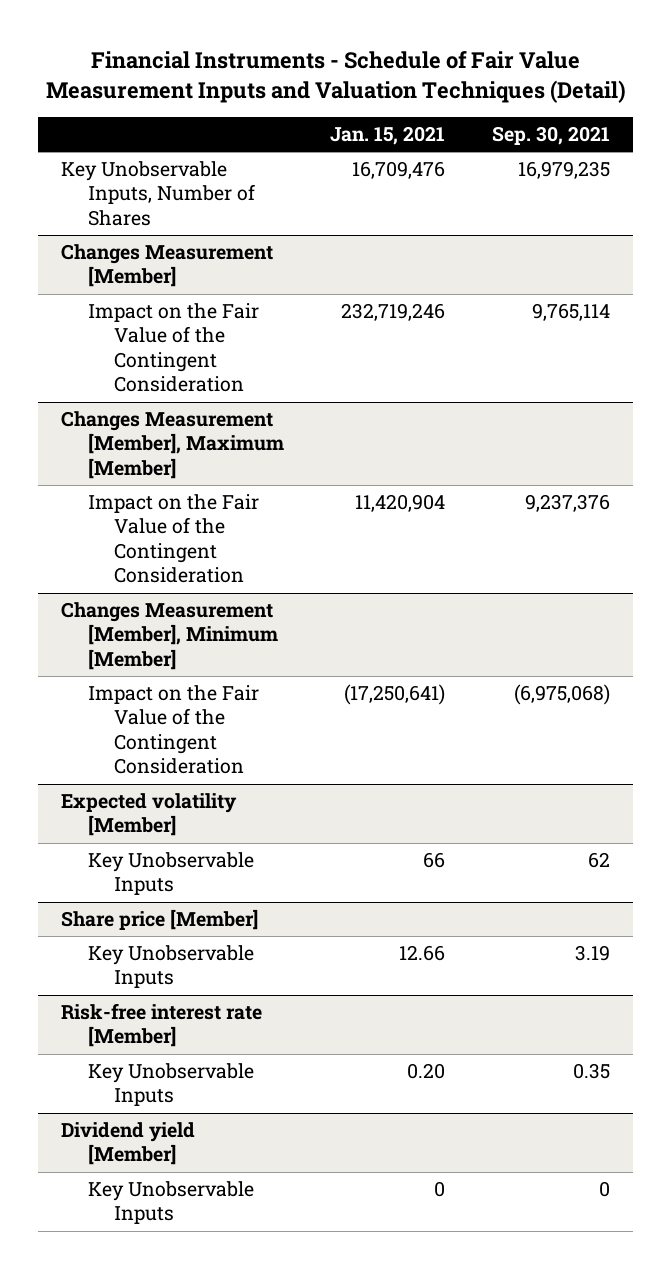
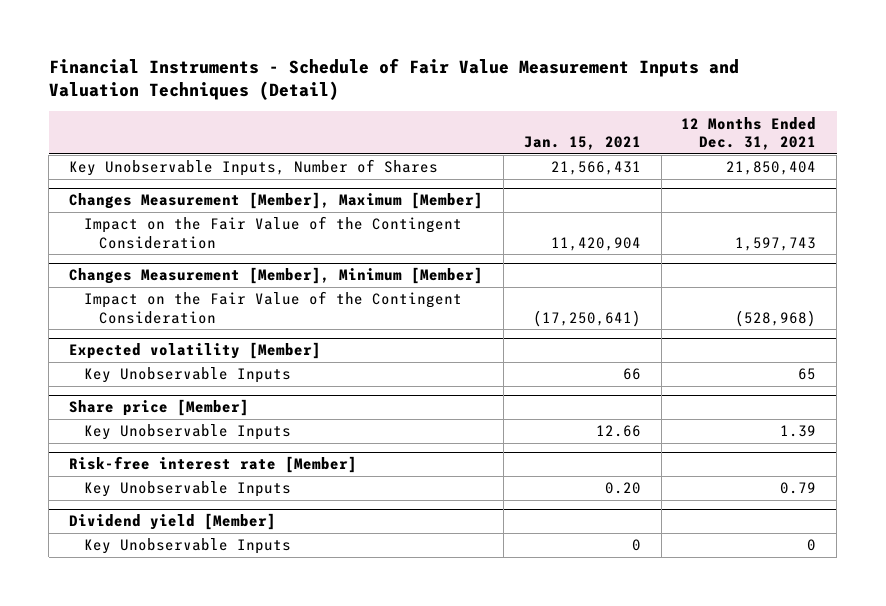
[492,125,611,145] Sep. 30, 2021 -> none
none -> [681,116,817,150] 12 Months Ended Dec. 31, 2021
[61,244,274,288] Changes Measurement [Member] -> none
[87,303,259,393] Impact on the Fair Value of the Contingent Consideration -> none
[352,161,446,180] 16,709,476 -> [550,161,641,176] 21,566,431

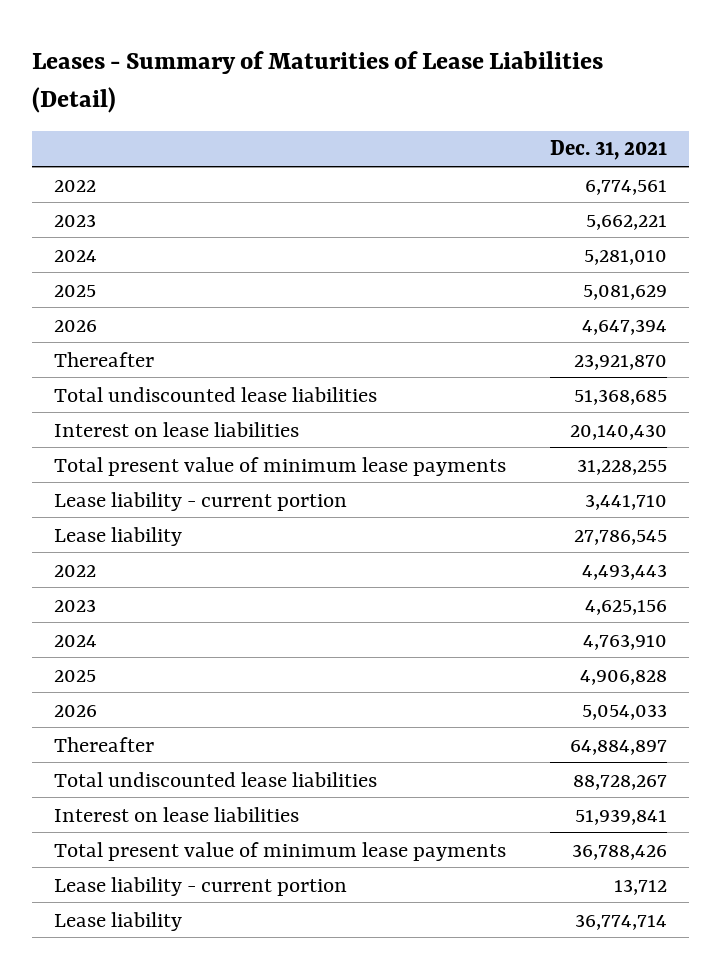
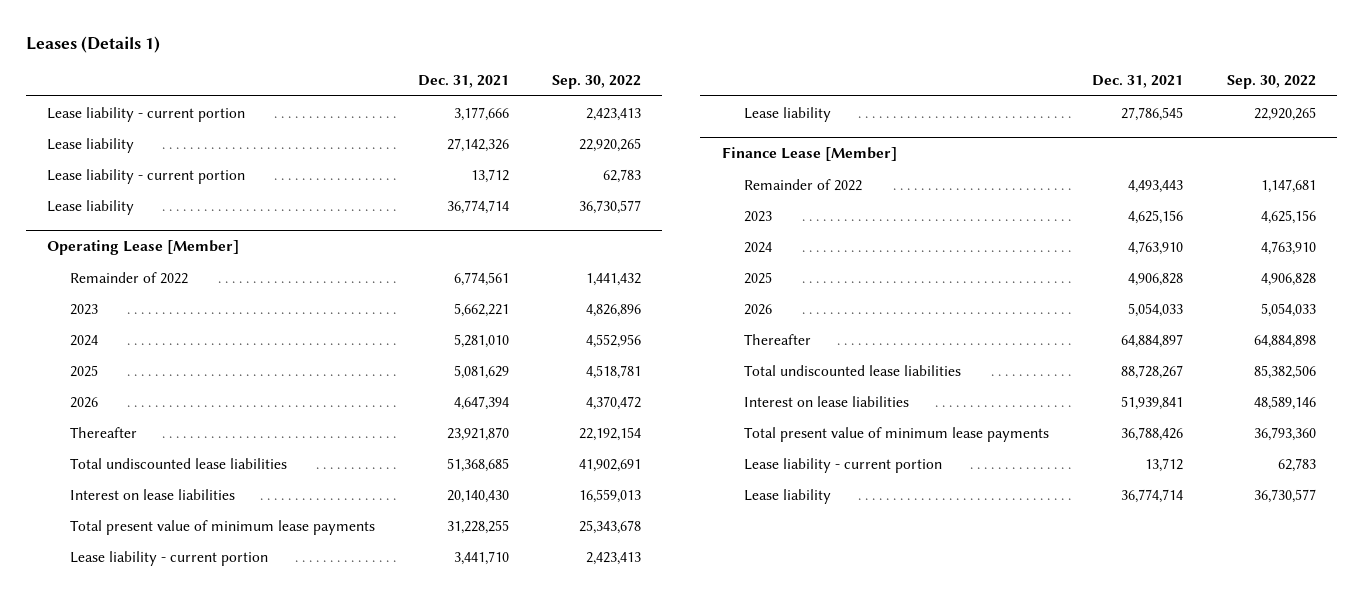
[31,51,603,113] Leases - Summary of Maturities of Lease Liabilities (Detail) -> [25,36,160,54] Leases (Details 1)
none -> [551,75,641,90] Sep. 30, 2022
none -> [47,106,246,122] Lease liability - current portion
none -> [47,137,135,153] Lease liability
none -> [47,168,246,184] Lease liability - current portion
none -> [47,199,135,215] Lease liability
none -> [47,240,240,256] Operating Lease [Member]
[53,179,96,192] 2022 -> [69,271,188,284] Remainder of 2022
none -> [721,147,897,162] Finance Lease [Member]
[53,564,96,577] 2022 -> [744,178,863,191] Remainder of 2022

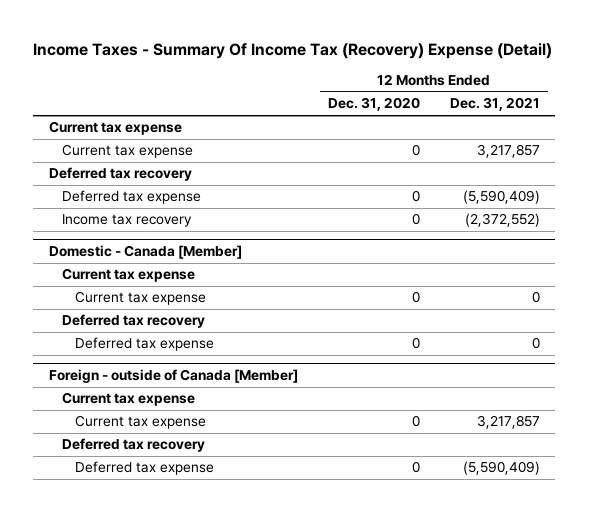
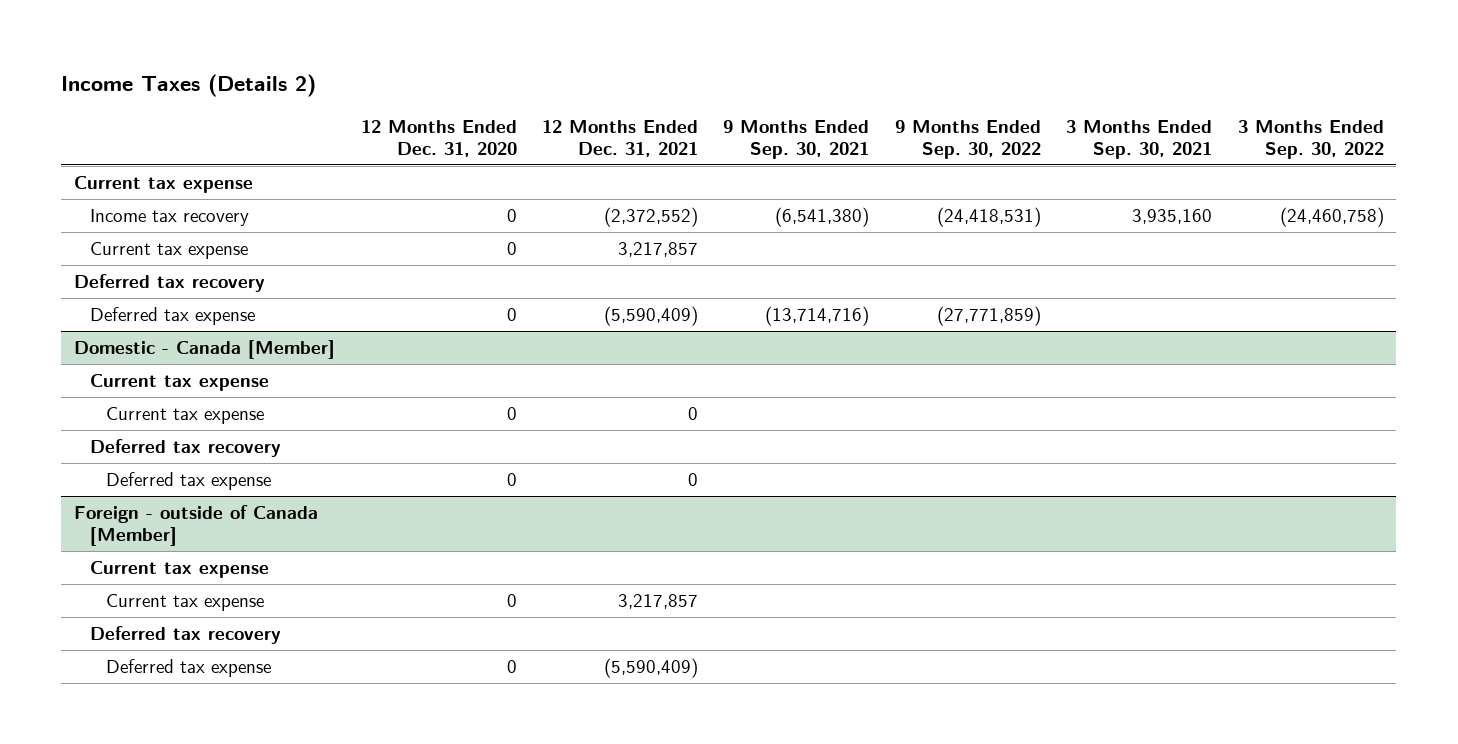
[33,42,553,59] Income Taxes - Summary Of Income Tax (Recovery) Expense (Detail) -> [61,73,317,97] Income Taxes (Details 2)
none -> [723,119,870,159] 9 Months Ended Sep. 30, 2021
none -> [894,119,1041,159] 9 Months Ended Sep. 30, 2022
none -> [1066,119,1213,159] 3 Months Ended Sep. 30, 2021
none -> [1237,119,1384,159] 3 Months Ended Sep. 30, 2022
[61,214,192,228] Income tax recovery -> [89,209,249,227] Income tax recovery

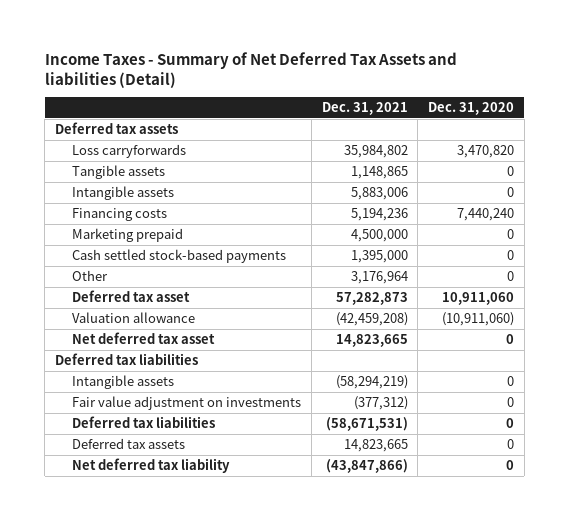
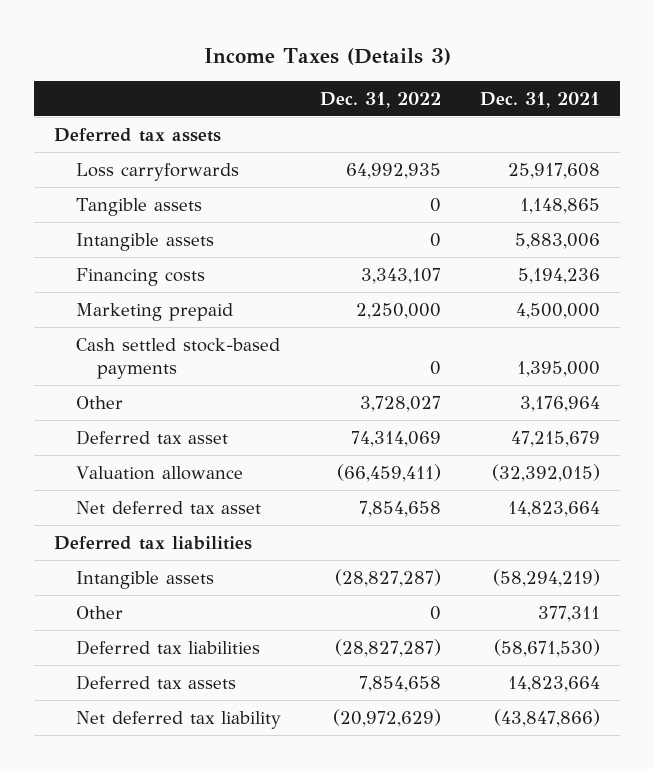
[44,51,457,88] Income Taxes - Summary of Net Deferred Tax Assets and liabilities (Detail) -> [204,47,452,65] Income Taxes (Details 3)
[428,102,515,116] Dec. 31, 2020 -> none
none -> [320,91,442,108] Dec. 31, 2022
[343,144,408,158] 35,984,802 -> [508,162,601,179] 25,917,608
[335,291,408,305] 57,282,873 -> [511,430,601,447] 47,215,679
[335,311,408,326] (42,459,208) -> [492,463,601,482] (32,392,015)
[335,333,408,347] 14,823,665 -> [508,500,601,517] 14,823,664
[72,395,302,410] Fair value adjustment on investments -> none
none -> [75,605,123,619] Other
[325,416,408,431] (58,671,531) -> [494,638,601,657] (58,671,530)
[343,438,408,452] 14,823,665 -> [508,675,601,692] 14,823,664

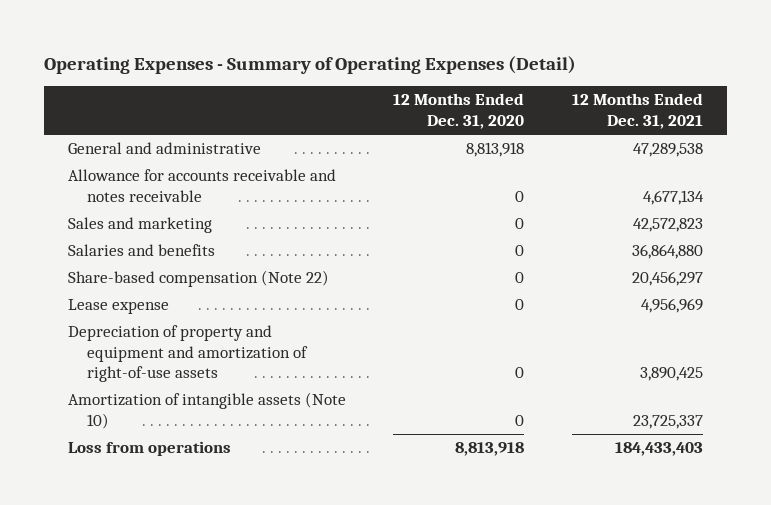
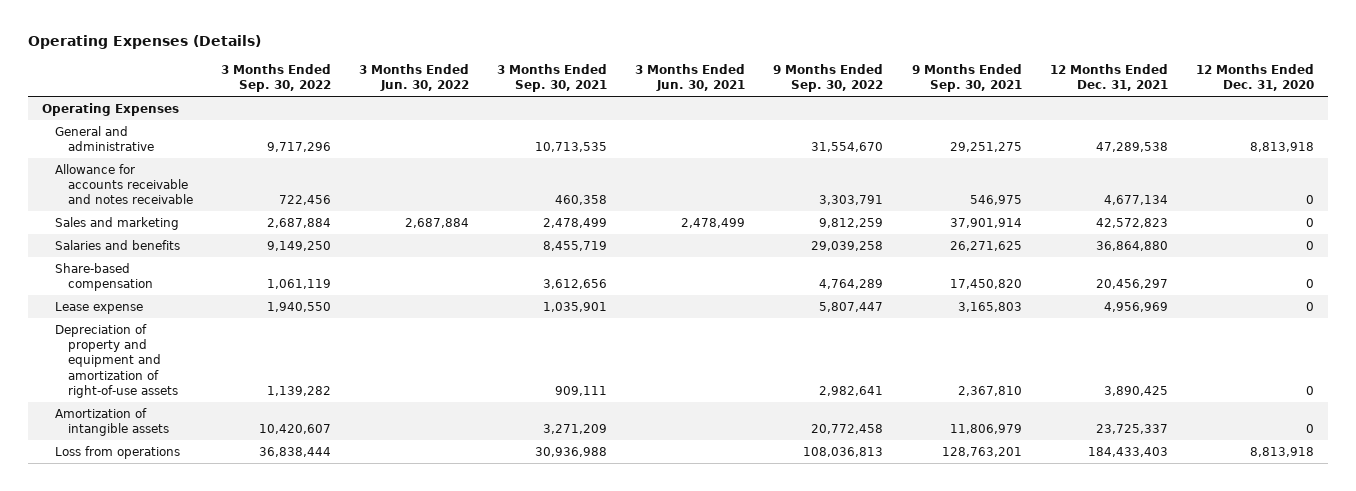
[43,55,576,74] Operating Expenses - Summary of Operating Expenses (Detail) -> [27,35,261,50] Operating Expenses (Details)
none -> [221,63,332,93] 3 Months Ended Sep. 30, 2022
none -> [359,63,470,92] 3 Months Ended Jun. 30, 2022
none -> [497,63,608,93] 3 Months Ended Sep. 30, 2021
none -> [635,63,746,92] 3 Months Ended Jun. 30, 2021
none -> [773,63,884,93] 9 Months Ended Sep. 30, 2022
none -> [911,63,1022,93] 9 Months Ended Sep. 30, 2021
none -> [41,102,179,116] Operating Expenses
[67,270,329,288] Share-based compensation (Note 22) -> [55,262,154,292] Share-based compensation
[67,392,346,429] Amortization of intangible assets (Note 10) -> [55,407,170,437] Amortization of intangible assets

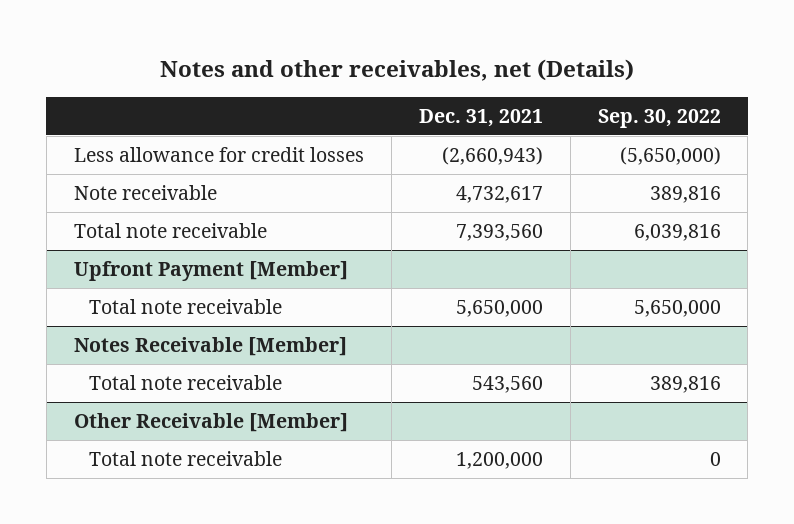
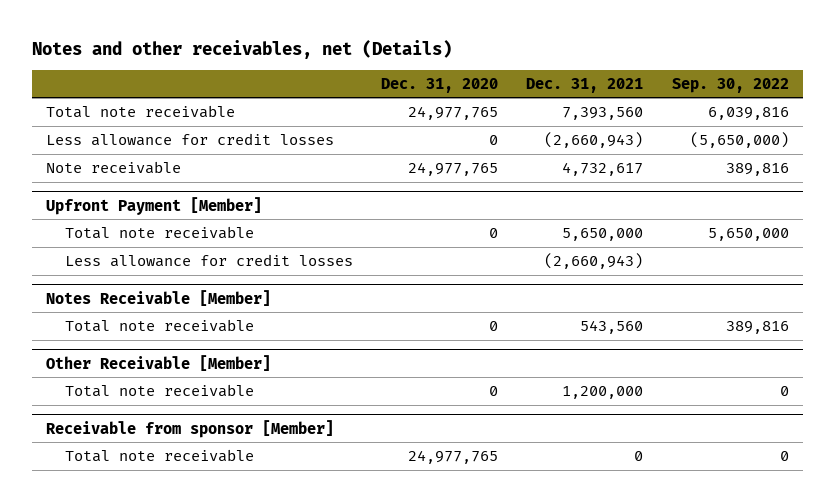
none -> [380,77,498,93] Dec. 31, 2020
[73,223,267,239] Total note receivable -> [45,104,235,118] Total note receivable
none -> [64,253,353,267] Less allowance for credit losses
none -> [45,419,334,438] Receivable from sponsor [Member]
none -> [64,448,254,462] Total note receivable

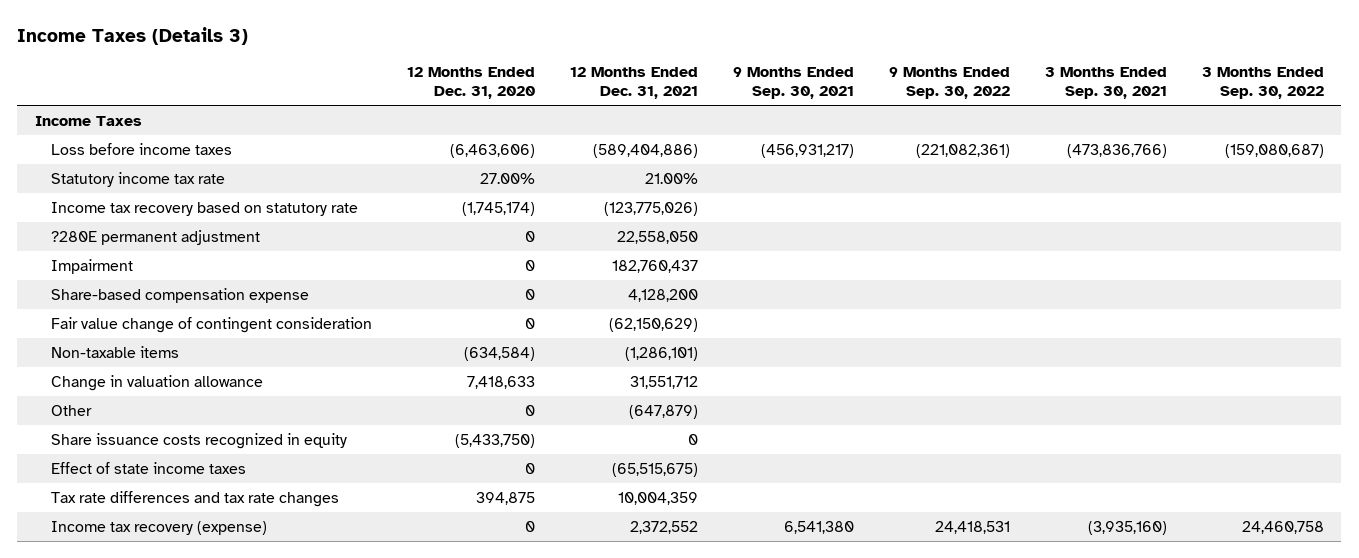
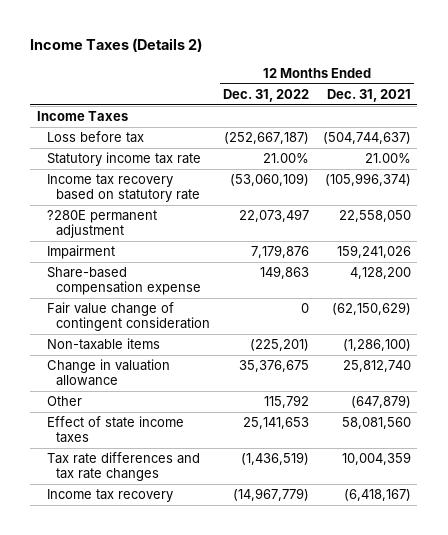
[17,26,249,45] Income Taxes (Details 3) -> [30,38,203,53] Income Taxes (Details 2)
[406,67,535,100] 12 Months Ended Dec. 31, 2020 -> none
[732,67,854,100] 9 Months Ended Sep. 30, 2021 -> none
[888,67,1010,100] 9 Months Ended Sep. 30, 2022 -> none
[1044,67,1167,100] 3 Months Ended Sep. 30, 2021 -> none
[1201,67,1324,100] 3 Months Ended Sep. 30, 2022 -> none
none -> [223,88,310,102] Dec. 31, 2022
[50,142,232,155] Loss before income taxes -> [46,131,144,144] Loss before tax
[592,143,698,158] (589,404,886) -> [322,132,411,145] (504,744,637)
[603,201,698,216] (123,775,026) -> [324,173,411,187] (105,996,374)
[611,259,698,273] 182,760,437 -> [336,245,411,259] 159,241,026
[624,346,698,361] (1,286,101) -> [342,339,411,352] (1,286,100)
[629,375,698,389] 31,551,712 -> [342,360,411,373] 25,812,740
[50,432,347,449] Share issuance costs recognized in equity -> none
[611,462,698,477] (65,515,675) -> [341,417,411,430] 58,081,560
[50,520,267,535] Income tax recovery (expense) -> [46,489,173,503] Income tax recovery
[629,520,698,534] 2,372,552 -> [343,489,411,502] (6,418,167)

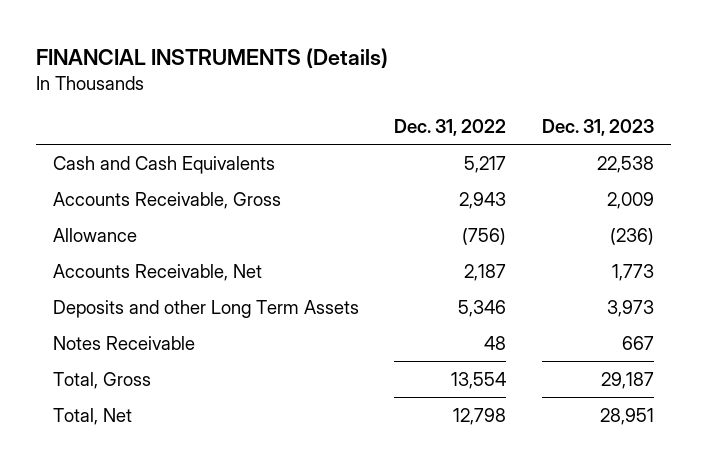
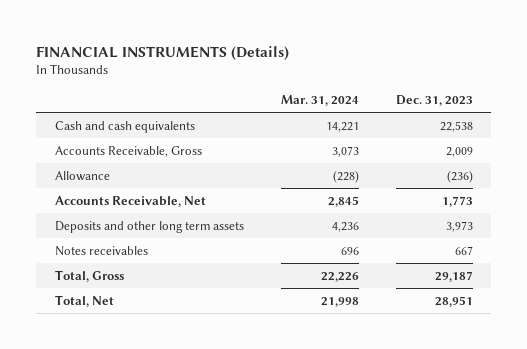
[394,119,507,137] Dec. 31, 2022 -> none
none -> [280,95,359,107] Mar. 31, 2024
[53,155,276,174] Cash and Cash Equivalents -> [54,120,195,133] Cash and cash equivalents
[53,299,360,318] Deposits and other Long Term Assets -> [54,220,244,233] Deposits and other long term assets
[53,335,196,350] Notes Receivable -> [54,245,148,256] Notes receivables

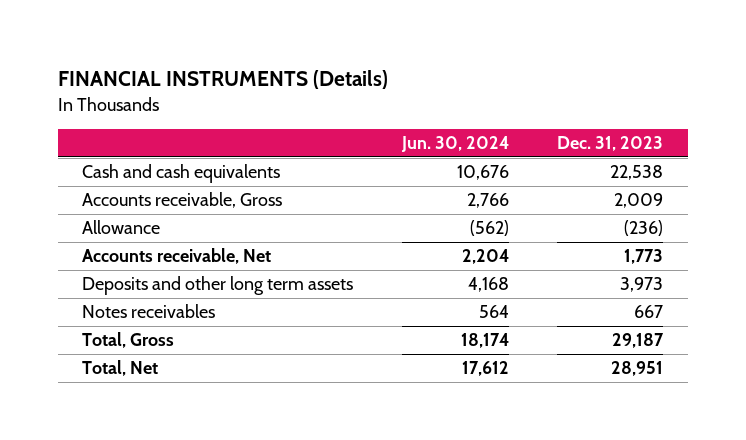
[280,95,359,107] Mar. 31, 2024 -> none
none -> [400,136,509,153] Jun. 30, 2024
[54,145,202,157] Accounts Receivable, Gross -> [82,192,283,209] Accounts receivable, Gross
[54,195,206,207] Accounts Receivable, Net -> [82,248,272,265] Accounts receivable, Net

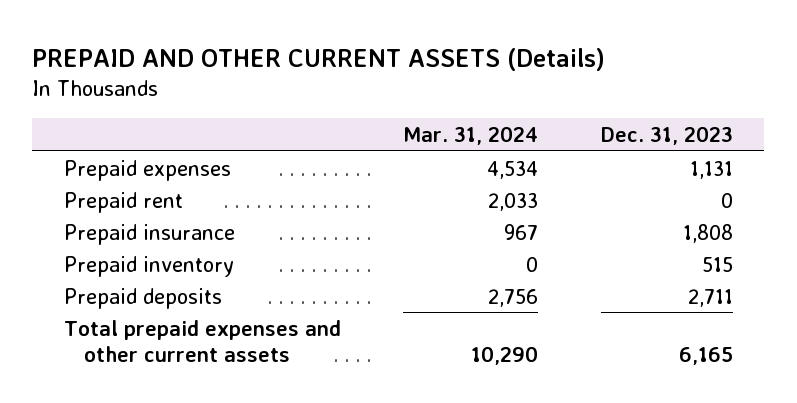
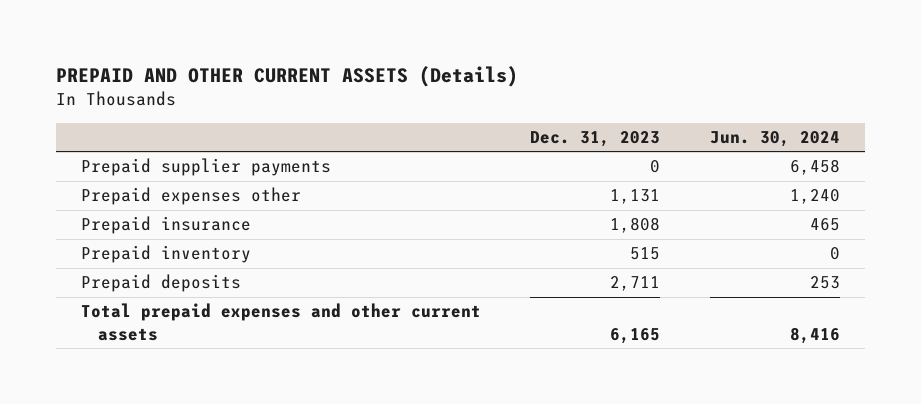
[403,126,539,146] Mar. 31, 2024 -> none
none -> [710,130,841,147] Jun. 30, 2024
[63,191,183,213] Prepaid rent -> none
none -> [80,158,331,177] Prepaid supplier payments
[63,159,231,181] Prepaid expenses -> [80,187,301,206] Prepaid expenses other

